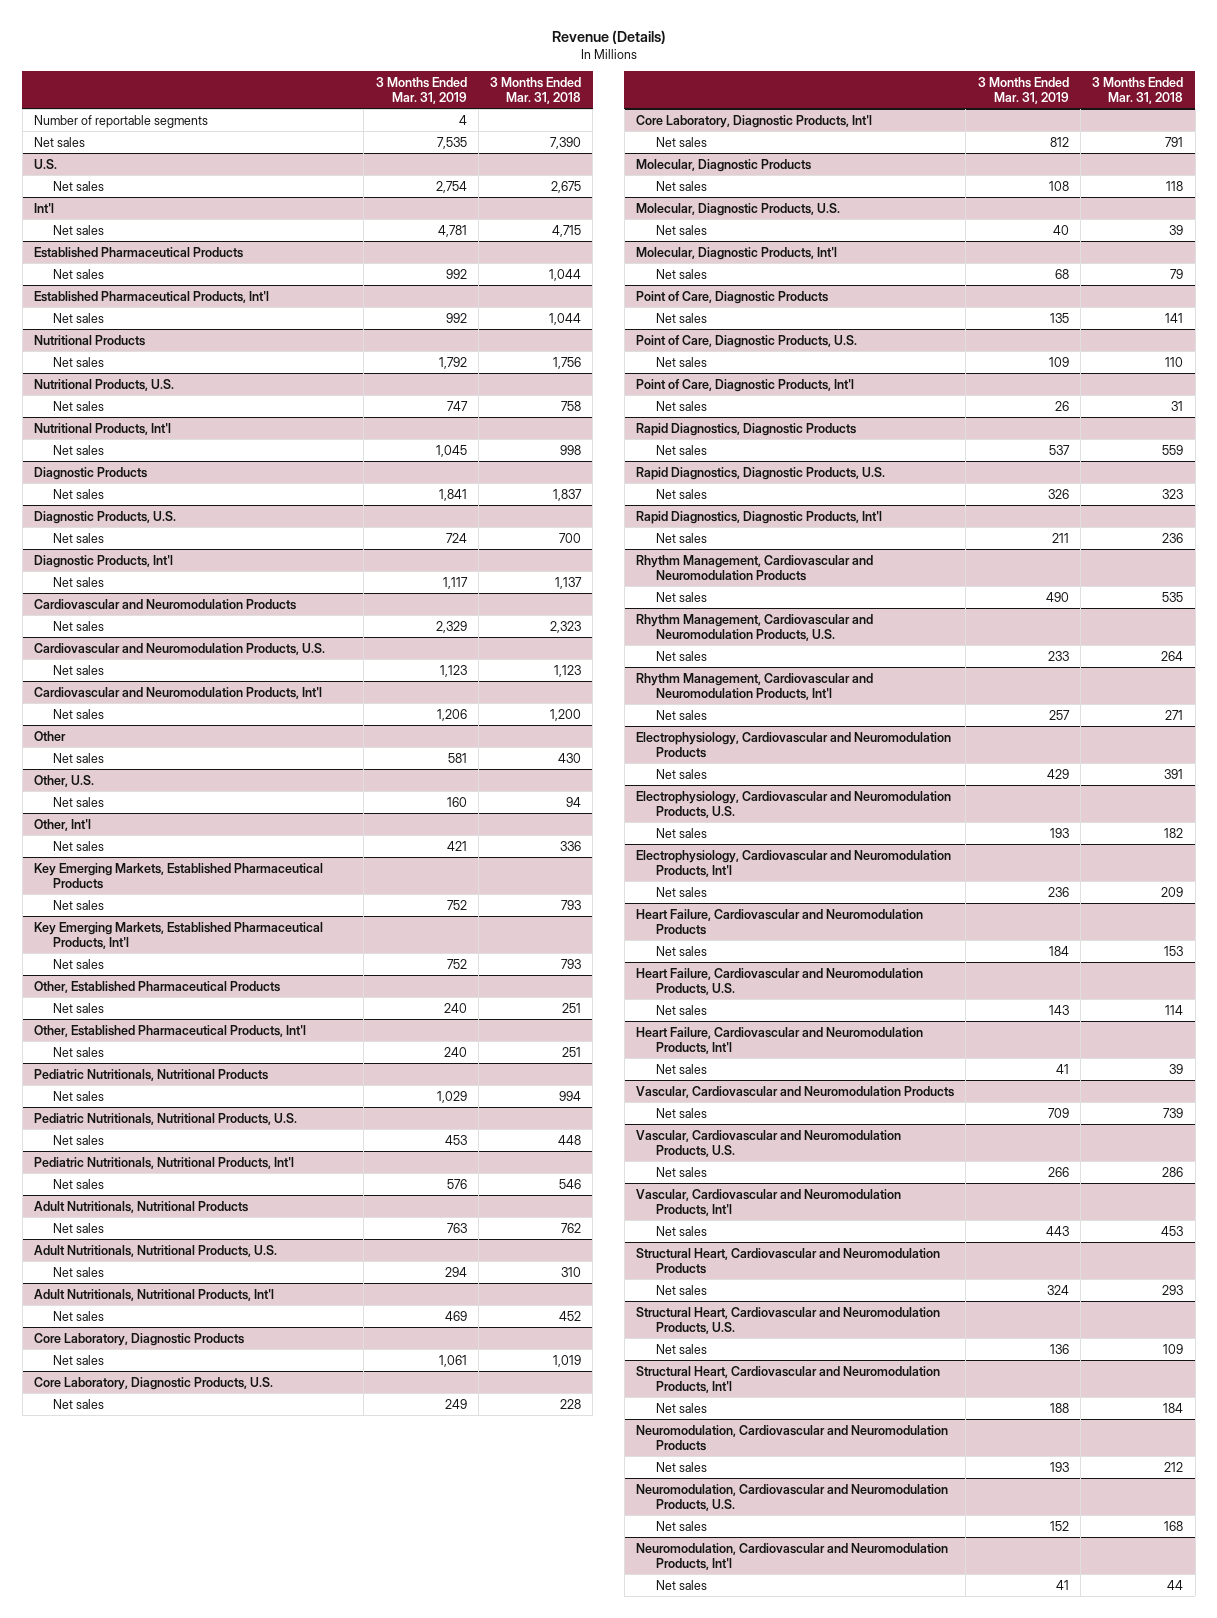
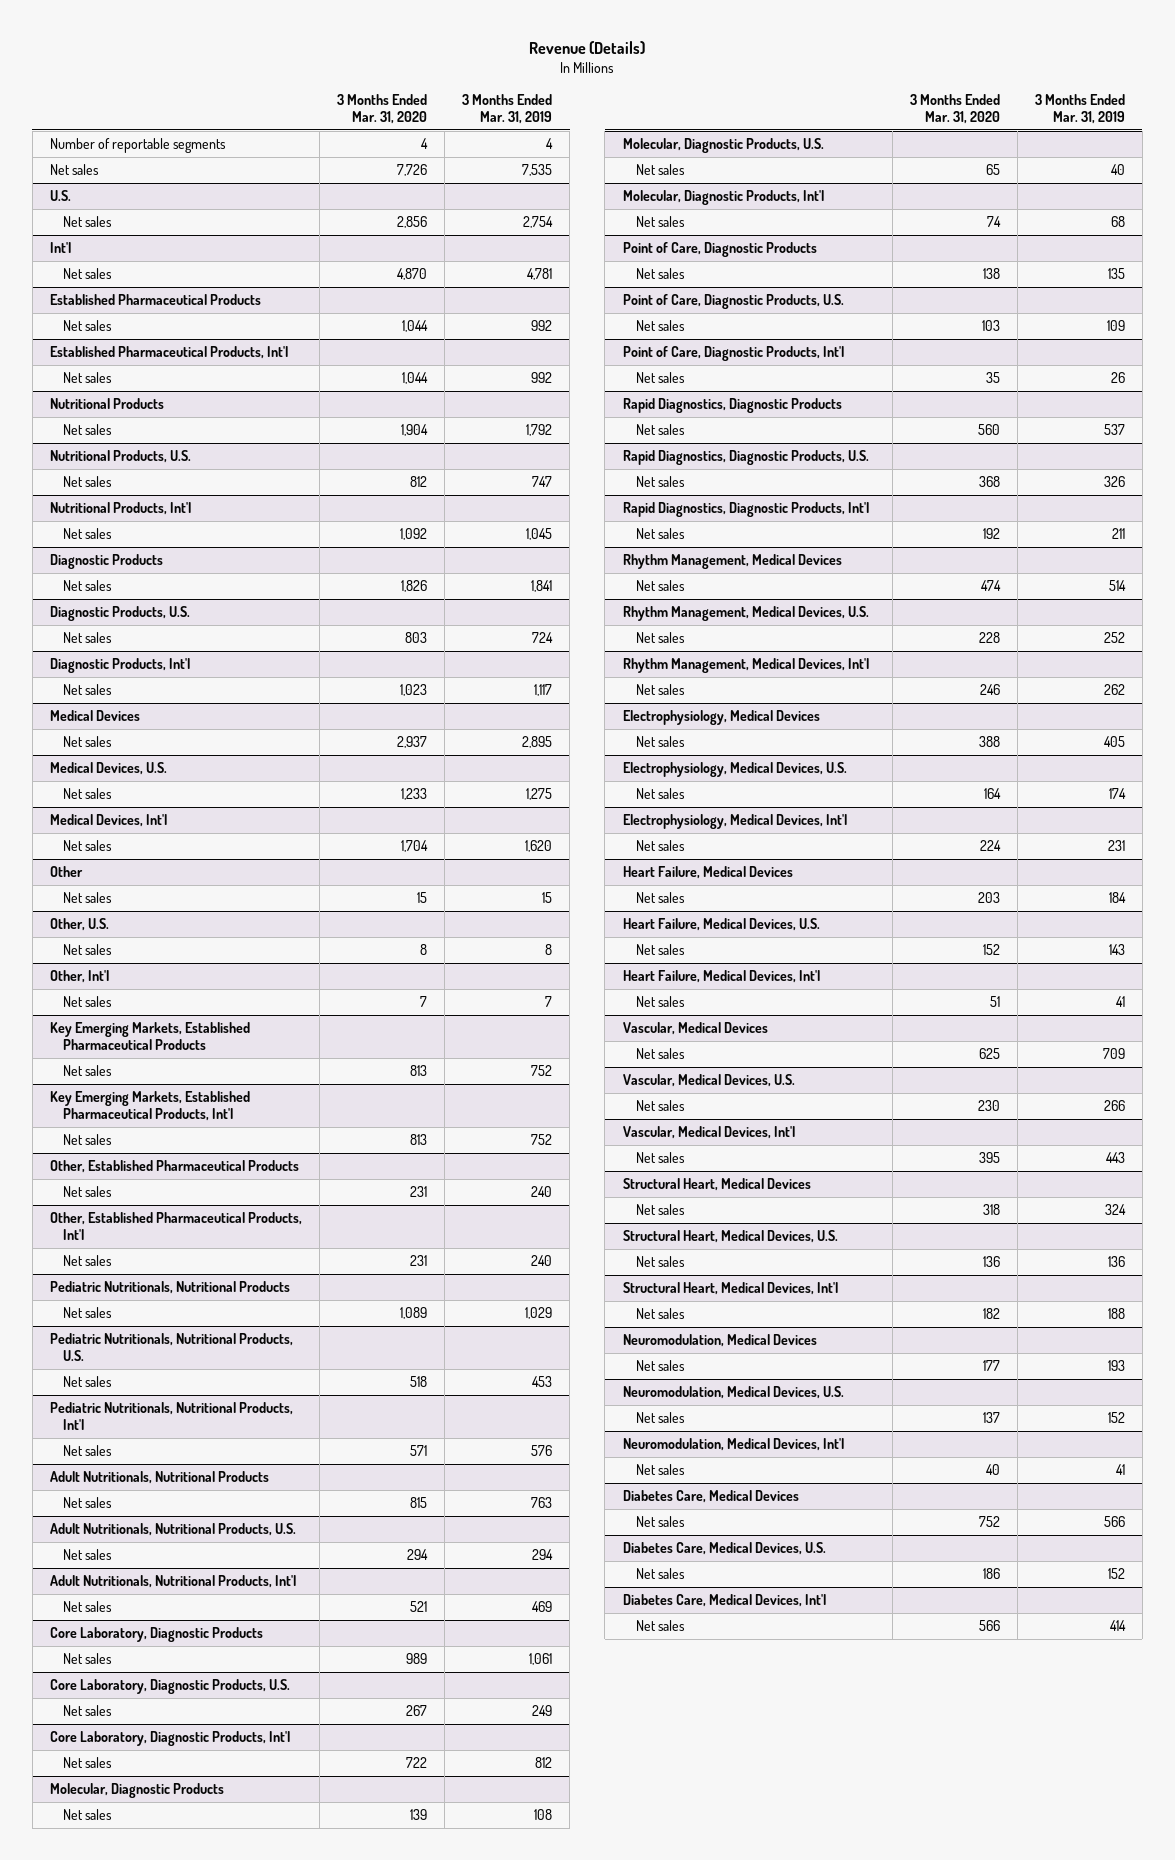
[490,76,582,104] 3 Months Ended Mar. 31, 2018 -> none
none -> [336,94,427,124] 3 Months Ended Mar. 31, 2020
[33,598,296,610] Cardiovascular and Neuromodulation Products -> none
[33,642,325,655] Cardiovascular and Neuromodulation Products, U.S. -> none
[33,686,322,699] Cardiovascular and Neuromodulation Products, Int'l -> none
none -> [49,710,140,722] Medical Devices
[435,620,467,633] 2,329 -> [522,736,553,749] 2,895
none -> [49,762,167,776] Medical Devices, U.S.
[439,664,467,677] 1,123 -> [526,788,553,801] 1,275
none -> [49,814,167,828] Medical Devices, Int'l
[436,708,467,721] 1,206 -> [525,840,553,853] 1,620
[447,752,467,763] 581 -> [542,892,553,904] 15
[446,796,467,807] 160 -> [545,944,553,956] 8
[446,840,467,851] 421 -> [545,996,553,1008] 7
[636,554,874,581] Rhythm Management, Cardiovascular and Neuromodulation Products -> none
[636,613,874,641] Rhythm Management, Cardiovascular and Neuromodulation Products, U.S. -> none
[636,672,874,700] Rhythm Management, Cardiovascular and Neuromodulation Products, Int'l -> none
[636,731,952,758] Electrophysiology, Cardiovascular and Neuromodulation Products -> none
[636,790,952,818] Electrophysiology, Cardiovascular and Neuromodulation Products, U.S. -> none
[636,849,952,877] Electrophysiology, Cardiovascular and Neuromodulation Products, Int'l -> none
[636,908,924,935] Heart Failure, Cardiovascular and Neuromodulation Products -> none
none -> [622,554,842,570] Rhythm Management, Medical Devices
[1045,591,1069,602] 490 -> [1108,580,1126,592] 514
none -> [622,606,869,622] Rhythm Management, Medical Devices, U.S.
[1047,650,1069,661] 233 -> [1103,632,1125,644] 252
none -> [622,658,869,674] Rhythm Management, Medical Devices, Int'l
[1048,709,1070,720] 257 -> [1103,684,1125,696] 262
none -> [622,710,820,726] Electrophysiology, Medical Devices
[1046,768,1069,779] 429 -> [1103,736,1125,748] 405
none -> [622,762,847,778] Electrophysiology, Medical Devices, U.S.
[1049,827,1069,838] 193 -> [1108,788,1126,800] 174
none -> [622,814,847,830] Electrophysiology, Medical Devices, Int'l
[1047,886,1069,897] 236 -> [1107,840,1125,852] 231
none -> [622,866,793,880] Heart Failure, Medical Devices
[636,967,924,995] Heart Failure, Cardiovascular and Neuromodulation Products, U.S. -> none
none -> [622,918,820,932] Heart Failure, Medical Devices, U.S.
[636,1026,924,1054] Heart Failure, Cardiovascular and Neuromodulation Products, Int'l -> none
none -> [622,970,820,984] Heart Failure, Medical Devices, Int'l
[636,1085,955,1098] Vascular, Cardiovascular and Neuromodulation Products -> none
none -> [622,1022,768,1036] Vascular, Medical Devices
[636,1129,902,1157] Vascular, Cardiovascular and Neuromodulation Products, U.S. -> none
none -> [622,1074,795,1088] Vascular, Medical Devices, U.S.
[636,1188,902,1216] Vascular, Cardiovascular and Neuromodulation Products, Int'l -> none
none -> [622,1126,795,1140] Vascular, Medical Devices, Int'l
[636,1247,941,1274] Structural Heart, Cardiovascular and Neuromodulation Products -> none
none -> [622,1178,811,1192] Structural Heart, Medical Devices
[636,1306,941,1334] Structural Heart, Cardiovascular and Neuromodulation Products, U.S. -> none
none -> [622,1230,838,1244] Structural Heart, Medical Devices, U.S.
[636,1365,941,1393] Structural Heart, Cardiovascular and Neuromodulation Products, Int'l -> none
none -> [622,1282,838,1296] Structural Heart, Medical Devices, Int'l
[636,1424,949,1451] Neuromodulation, Cardiovascular and Neuromodulation Products -> none
none -> [622,1334,817,1348] Neuromodulation, Medical Devices
[636,1483,949,1511] Neuromodulation, Cardiovascular and Neuromodulation Products, U.S. -> none
none -> [622,1386,844,1400] Neuromodulation, Medical Devices, U.S.
[636,1542,949,1570] Neuromodulation, Cardiovascular and Neuromodulation Products, Int'l -> none
none -> [622,1438,844,1452] Neuromodulation, Medical Devices, Int'l
none -> [622,1490,799,1504] Diabetes Care, Medical Devices
none -> [635,1516,685,1528] Net sales
none -> [622,1542,826,1556] Diabetes Care, Medical Devices, U.S.
none -> [635,1568,685,1580] Net sales
none -> [622,1594,826,1608] Diabetes Care, Medical Devices, Int'l
none -> [635,1620,685,1632] Net sales

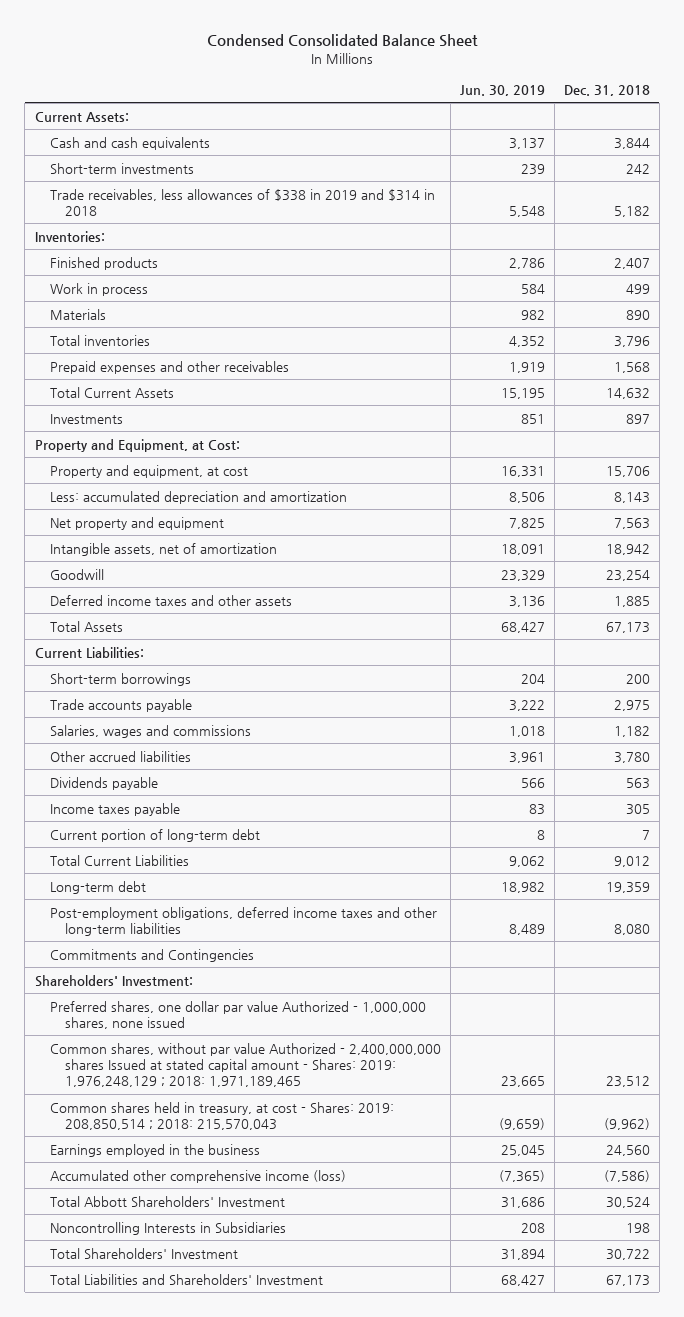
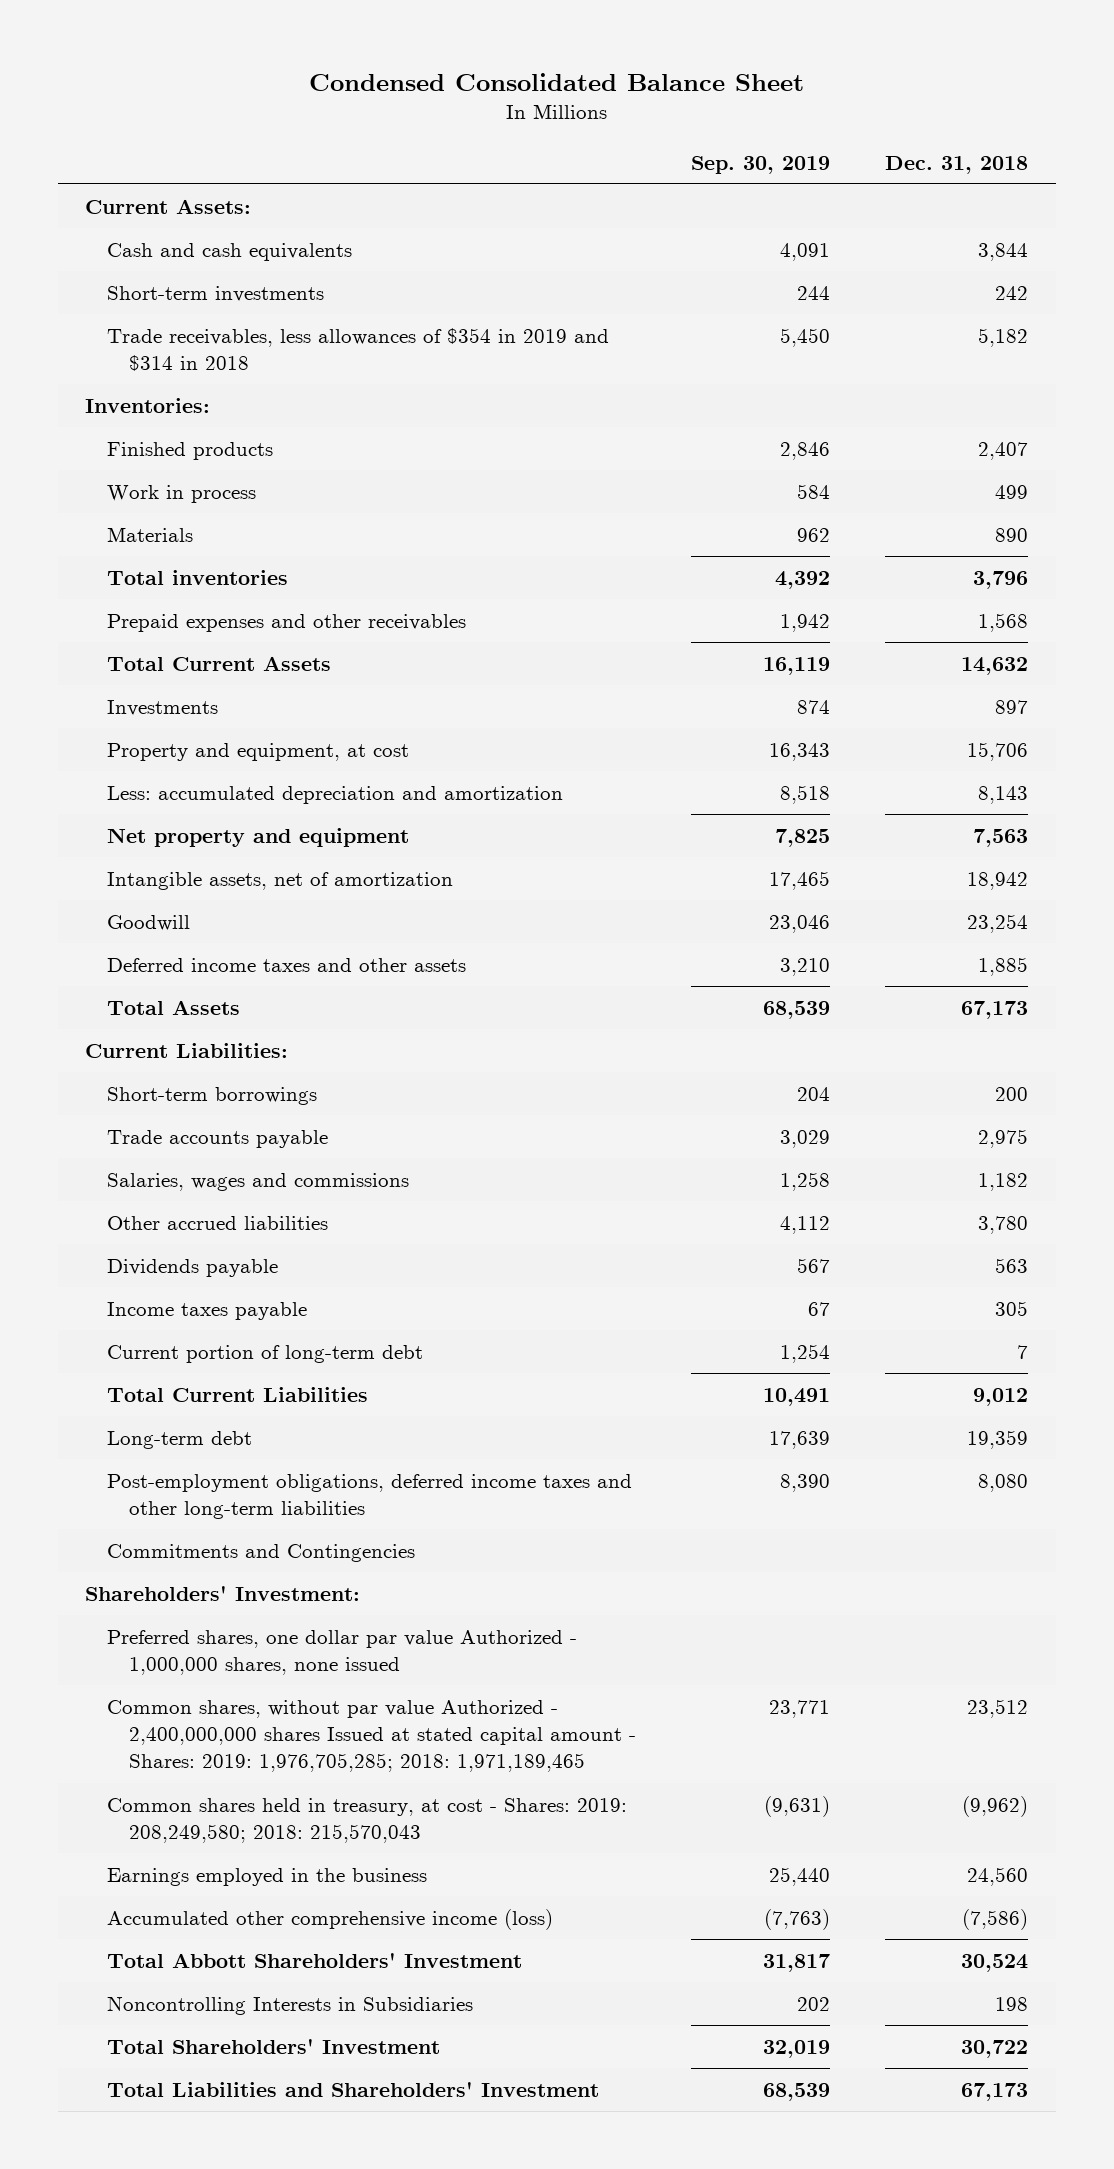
[459,84,545,96] Jun. 30, 2019 -> none
none -> [690,155,830,174] Sep. 30, 2019
[49,188,435,216] Trade receivables, less allowances of $338 in 2019 and $314 in 2018 -> [107,327,610,372] Trade receivables, less allowances of $354 in 2019 and $314 in 2018
[34,438,240,452] Property and Equipment, at Cost: -> none
[49,1042,441,1088] Common shares, without par value Authorized - 2,400,000,000 shares Issued at stated capital amount - Shares: 2019: 1,976,248,129 ; 2018: 1,971,189,465 -> [107,1699,636,1773] Common shares, without par value Authorized - 2,400,000,000 shares Issued at stated capital amount - Shares: 2019: 1,976,705,285; 2018: 1,971,189,465
[49,1101,394,1130] Common shares held in treasury, at cost - Shares: 2019: 208,850,514 ; 2018: 215,570,043 -> [107,1797,628,1844] Common shares held in treasury, at cost - Shares: 2019: 208,249,580; 2018: 215,570,043

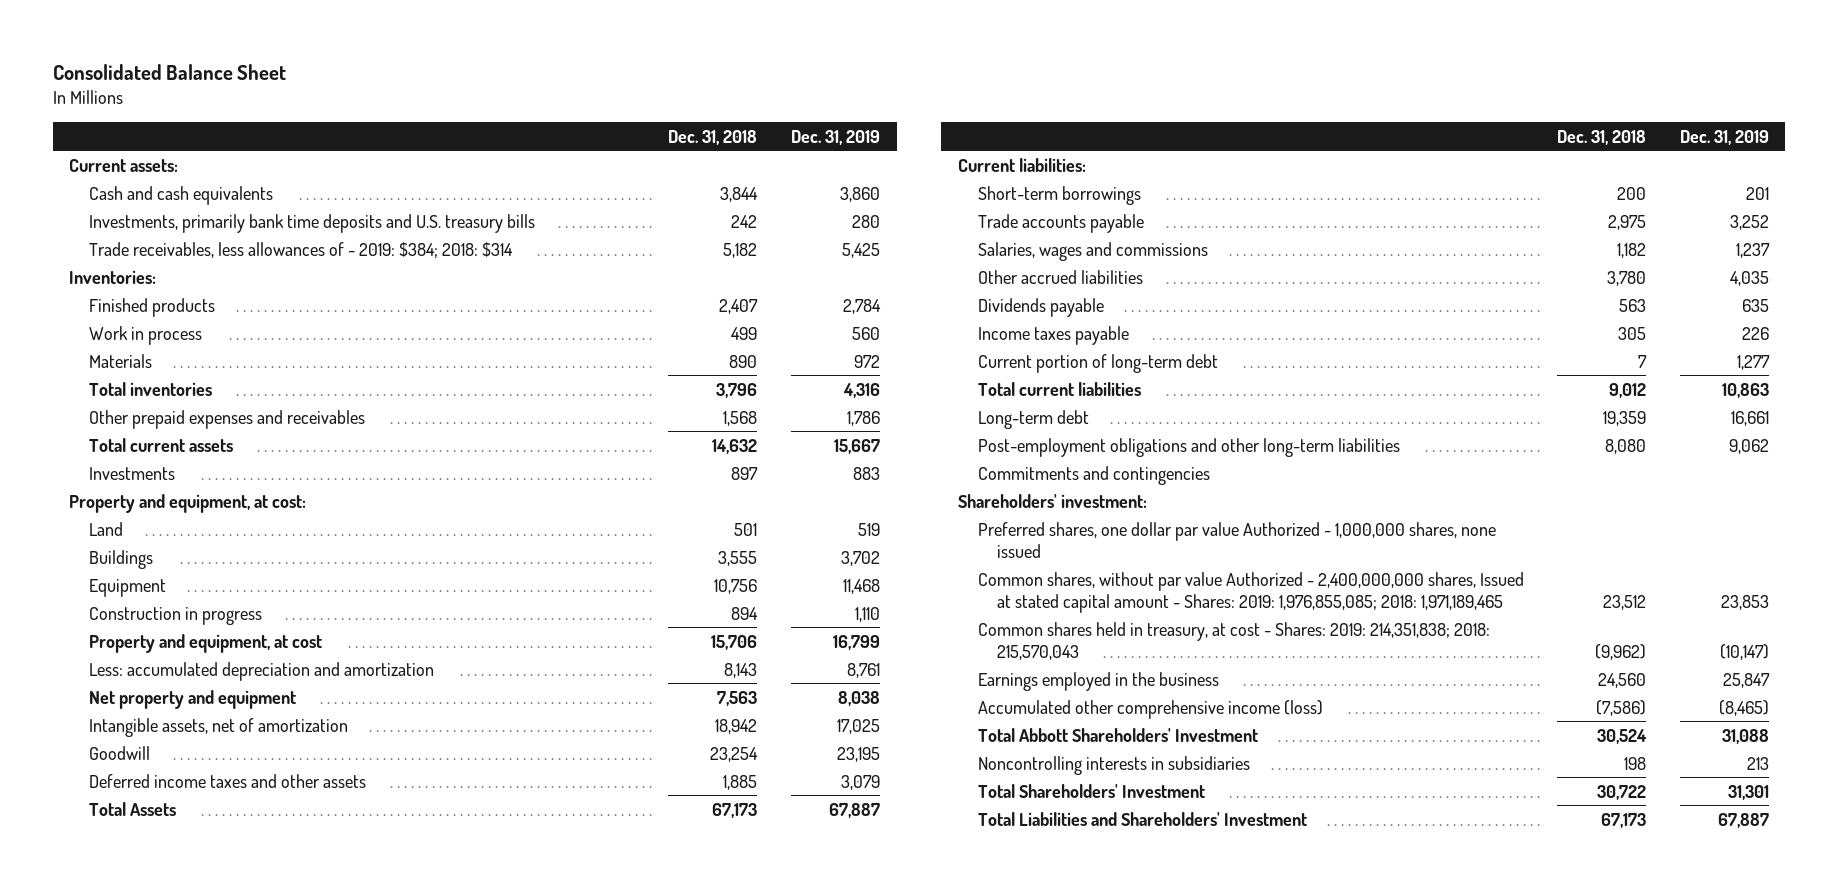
[308,72,804,91] Condensed Consolidated Balance Sheet -> [52,64,286,81] Consolidated Balance Sheet
[690,155,830,174] Sep. 30, 2019 -> none
none -> [790,129,880,145] Dec. 31, 2019
[85,198,252,214] Current Assets: -> [69,158,179,172] Current assets:
[107,285,325,302] Short-term investments -> [88,213,535,233] Investments, primarily bank time deposits and U.S. treasury bills
[107,327,610,372] Trade receivables, less allowances of $354 in 2019 and $314 in 2018 -> [88,241,513,258] Trade receivables, less allowances of - 2019: $384; 2018: $314
[107,613,467,632] Prepaid expenses and other receivables -> [88,409,365,429] Other prepaid expenses and receivables
[107,655,332,671] Total Current Assets -> [88,437,233,452] Total current assets
none -> [69,493,307,513] Property and equipment, at cost:
none -> [88,521,123,536] Land
none -> [88,549,153,569] Buildings
none -> [88,578,166,597] Equipment
none -> [88,606,262,625] Construction in progress
[85,1042,289,1058] Current Liabilities: -> [958,157,1087,172] Current liabilities:
[107,1386,369,1402] Total Current Liabilities -> [977,381,1141,396] Total current liabilities
[107,1473,633,1520] Post-employment obligations, deferred income taxes and other long-term liabilities -> [977,437,1400,457] Post-employment obligations and other long-term liabilities
[107,1543,416,1562] Commitments and Contingencies -> [977,465,1210,485] Commitments and contingencies
[85,1585,361,1601] Shareholders' Investment: -> [958,493,1148,508] Shareholders' investment:
[107,1699,636,1773] Common shares, without par value Authorized - 2,400,000,000 shares Issued at stated capital amount - Shares: 2019: 1,976,705,285; 2018: 1,971,189,465 -> [977,571,1524,613] Common shares, without par value Authorized - 2,400,000,000 shares, Issued at stated capital amount - Shares: 2019: 1,976,855,085; 2018: 1,971,189,465
[107,1797,628,1844] Common shares held in treasury, at cost - Shares: 2019: 208,249,580; 2018: 215,570,043 -> [977,621,1490,660] Common shares held in treasury, at cost - Shares: 2019: 214,351,838; 2018: 215,570,043
[107,1995,474,2015] Noncontrolling Interests in Subsidiaries -> [977,755,1250,775] Noncontrolling interests in subsidiaries

